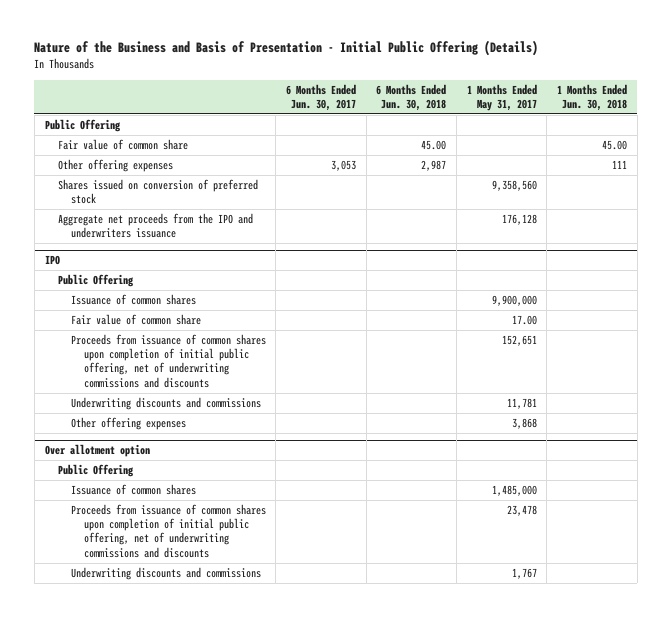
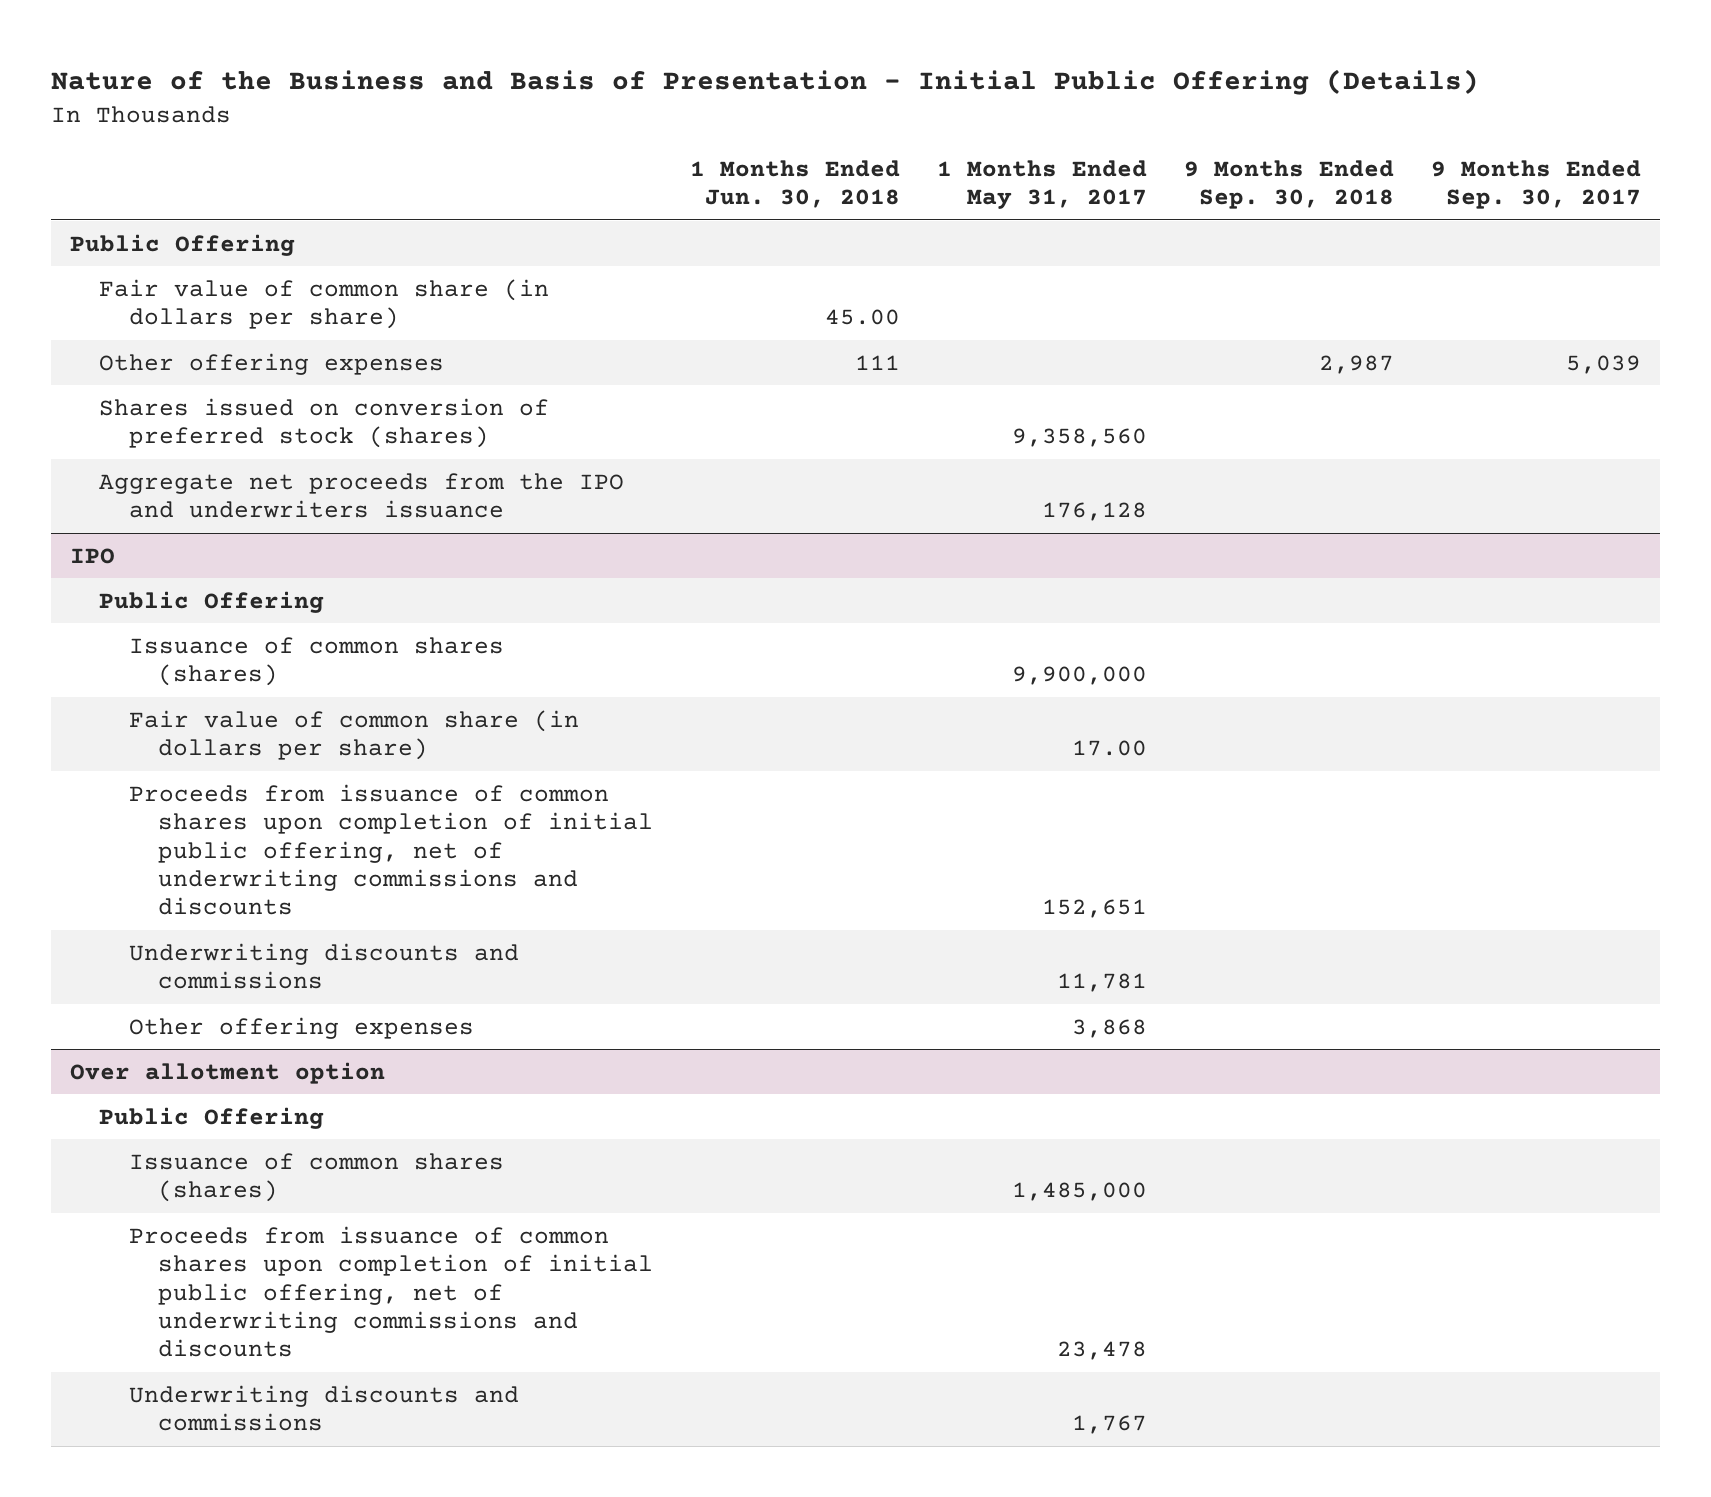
[286,83,357,111] 6 Months Ended Jun. 30, 2017 -> none
[376,83,447,111] 6 Months Ended Jun. 30, 2018 -> none
none -> [1184,159,1395,210] 9 Months Ended Sep. 30, 2018
none -> [1431,159,1642,210] 9 Months Ended Sep. 30, 2017
[57,139,188,151] Fair value of common share -> [99,278,550,330] Fair value of common share (in dollars per share)
[57,179,258,205] Shares issued on conversion of preferred stock -> [99,397,550,449] Shares issued on conversion of preferred stock (shares)
[70,294,196,306] Issuance of common shares -> [128,636,504,687] Issuance of common shares (shares)
[70,314,201,326] Fair value of common share -> [128,709,579,761] Fair value of common share (in dollars per share)
[70,484,196,496] Issuance of common shares -> [128,1152,504,1203] Issuance of common shares (shares)

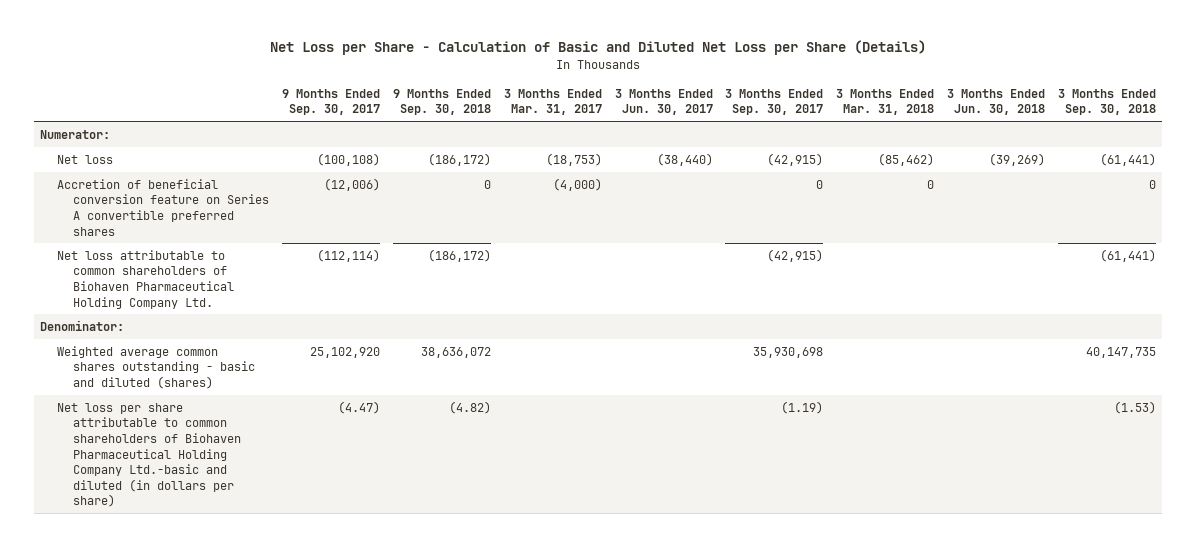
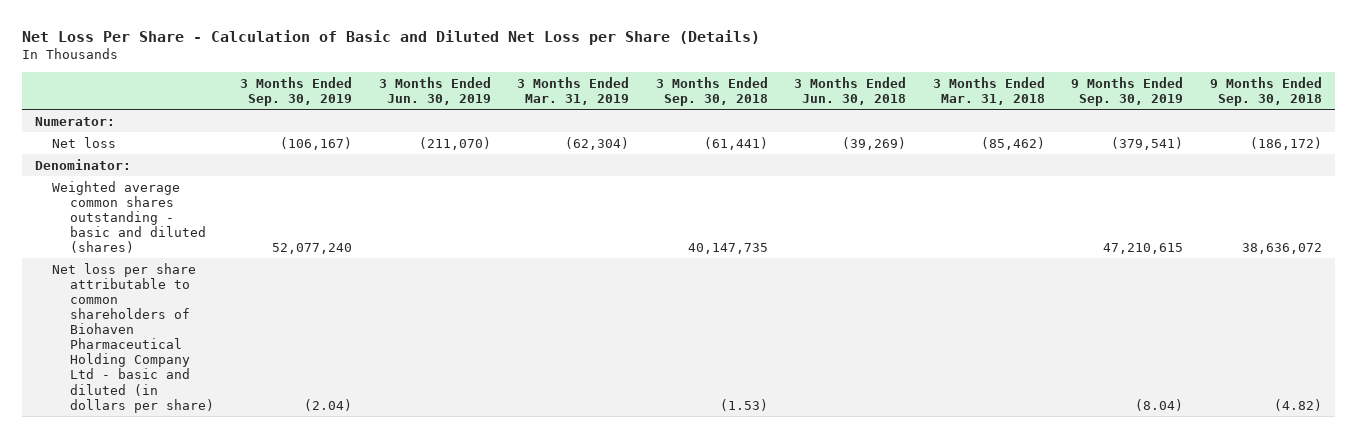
[269,40,926,56] Net Loss per Share - Calculation of Basic and Diluted Net Loss per Share (Details) -> [21,29,760,45] Net Loss Per Share - Calculation of Basic and Diluted Net Loss per Share (Details)
[281,88,380,116] 9 Months Ended Sep. 30, 2017 -> none
[503,88,602,116] 3 Months Ended Mar. 31, 2017 -> none
[614,88,713,116] 3 Months Ended Jun. 30, 2017 -> none
[725,88,824,116] 3 Months Ended Sep. 30, 2017 -> none
none -> [240,77,353,107] 3 Months Ended Sep. 30, 2019
none -> [378,77,491,106] 3 Months Ended Jun. 30, 2019
none -> [517,77,630,106] 3 Months Ended Mar. 31, 2019
none -> [1071,77,1184,107] 9 Months Ended Sep. 30, 2019
[56,178,270,236] Accretion of beneficial conversion feature on Series A convertible preferred shares -> none
[56,249,235,309] Net loss attributable to common shareholders of Biohaven Pharmaceutical Holding Company Ltd. -> none
[56,402,242,508] Net loss per share attributable to common shareholders of Biohaven Pharmaceutical Holding Company Ltd.-basic and diluted (in dollars per share) -> [52,262,214,413] Net loss per share attributable to common shareholders of Biohaven Pharmaceutical Holding Company Ltd - basic and diluted (in dollars per share)

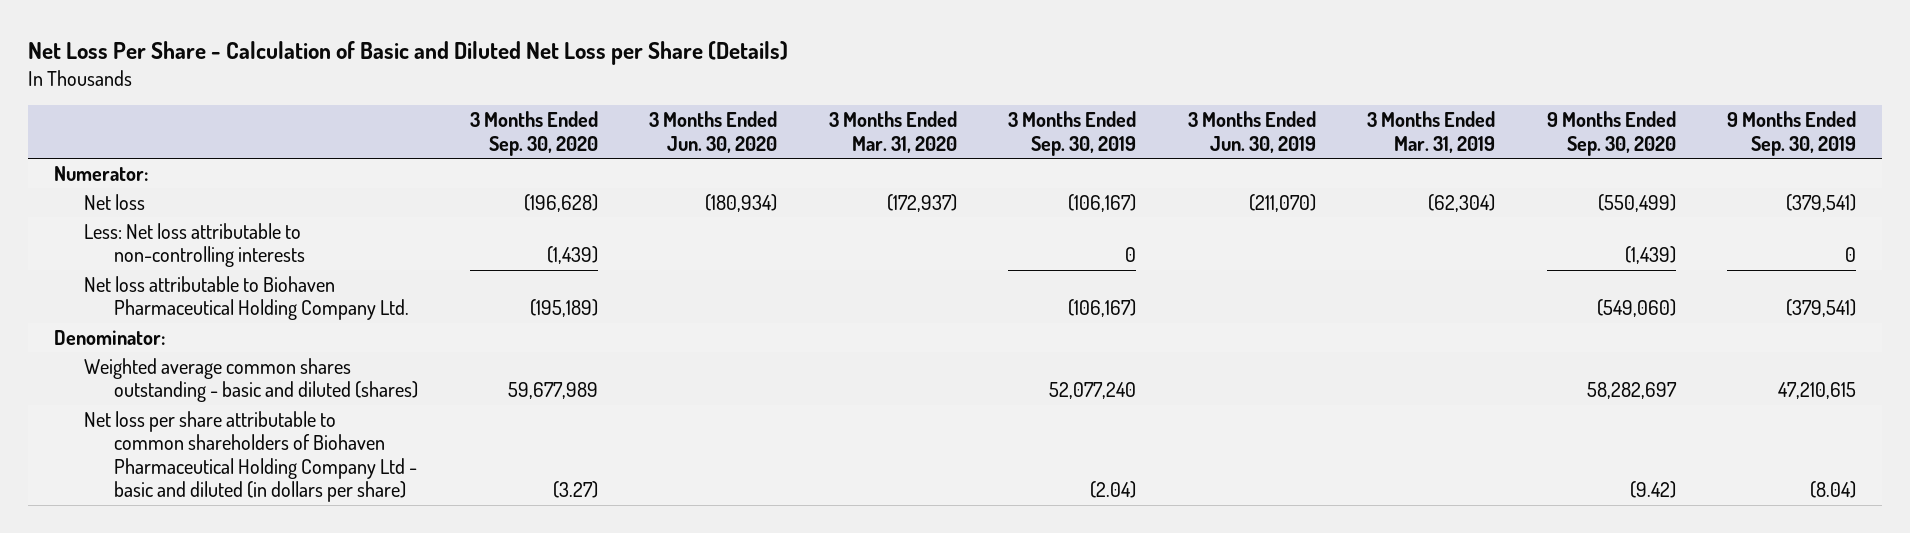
[655,77,768,107] 3 Months Ended Sep. 30, 2018 -> none
[794,77,907,106] 3 Months Ended Jun. 30, 2018 -> none
[932,77,1045,106] 3 Months Ended Mar. 31, 2018 -> none
[1209,77,1322,107] 9 Months Ended Sep. 30, 2018 -> none
none -> [469,111,598,156] 3 Months Ended Sep. 30, 2020
none -> [649,111,778,153] 3 Months Ended Jun. 30, 2020
none -> [828,111,957,153] 3 Months Ended Mar. 31, 2020
none -> [1546,111,1676,156] 9 Months Ended Sep. 30, 2020
none -> [83,222,306,268] Less: Net loss attributable to non-controlling interests
none -> [83,275,410,321] Net loss attributable to Biohaven Pharmaceutical Holding Company Ltd.

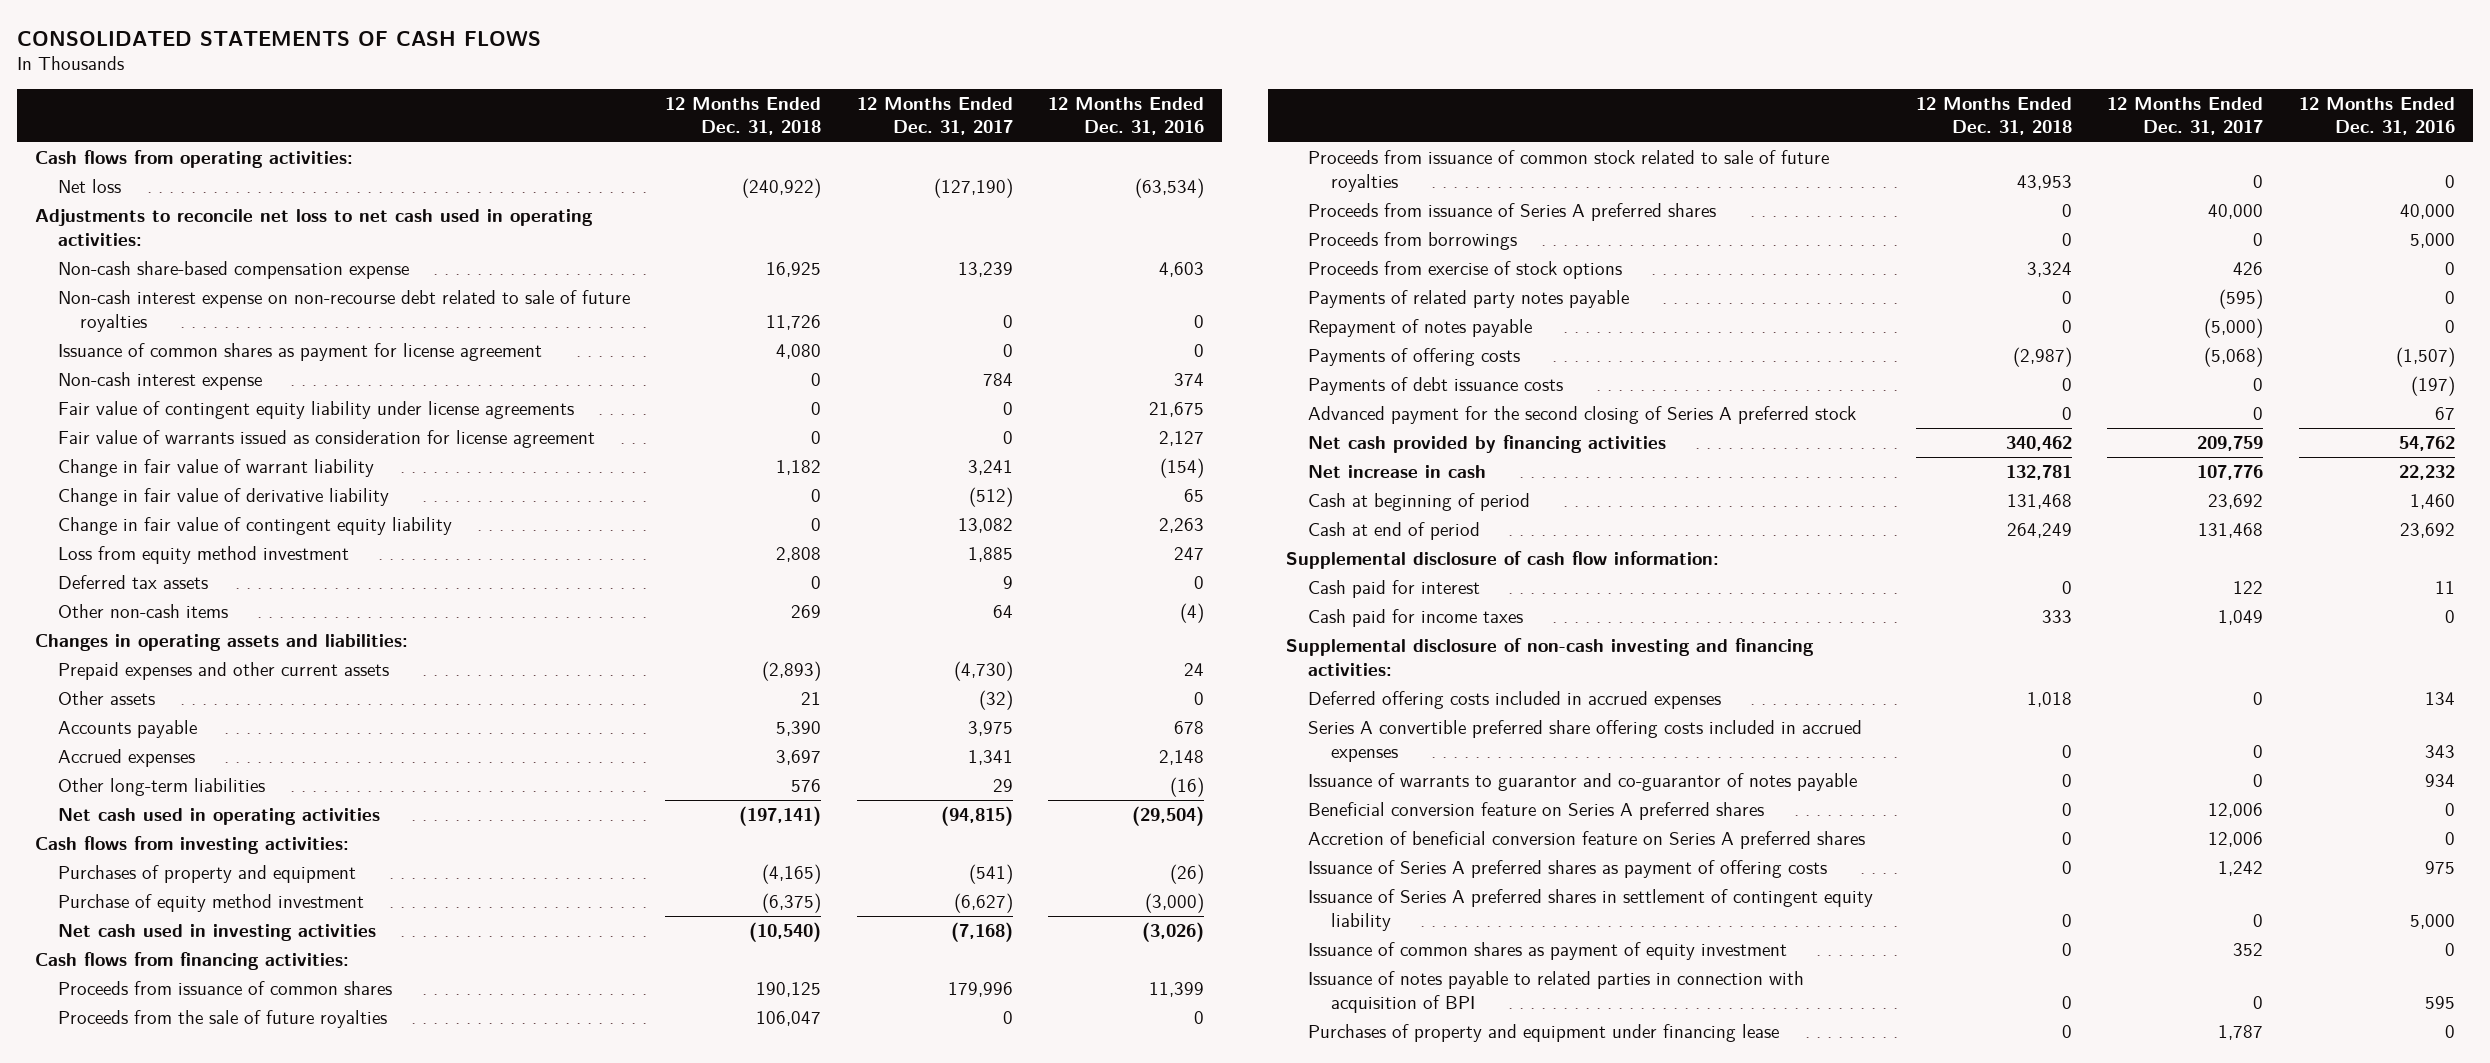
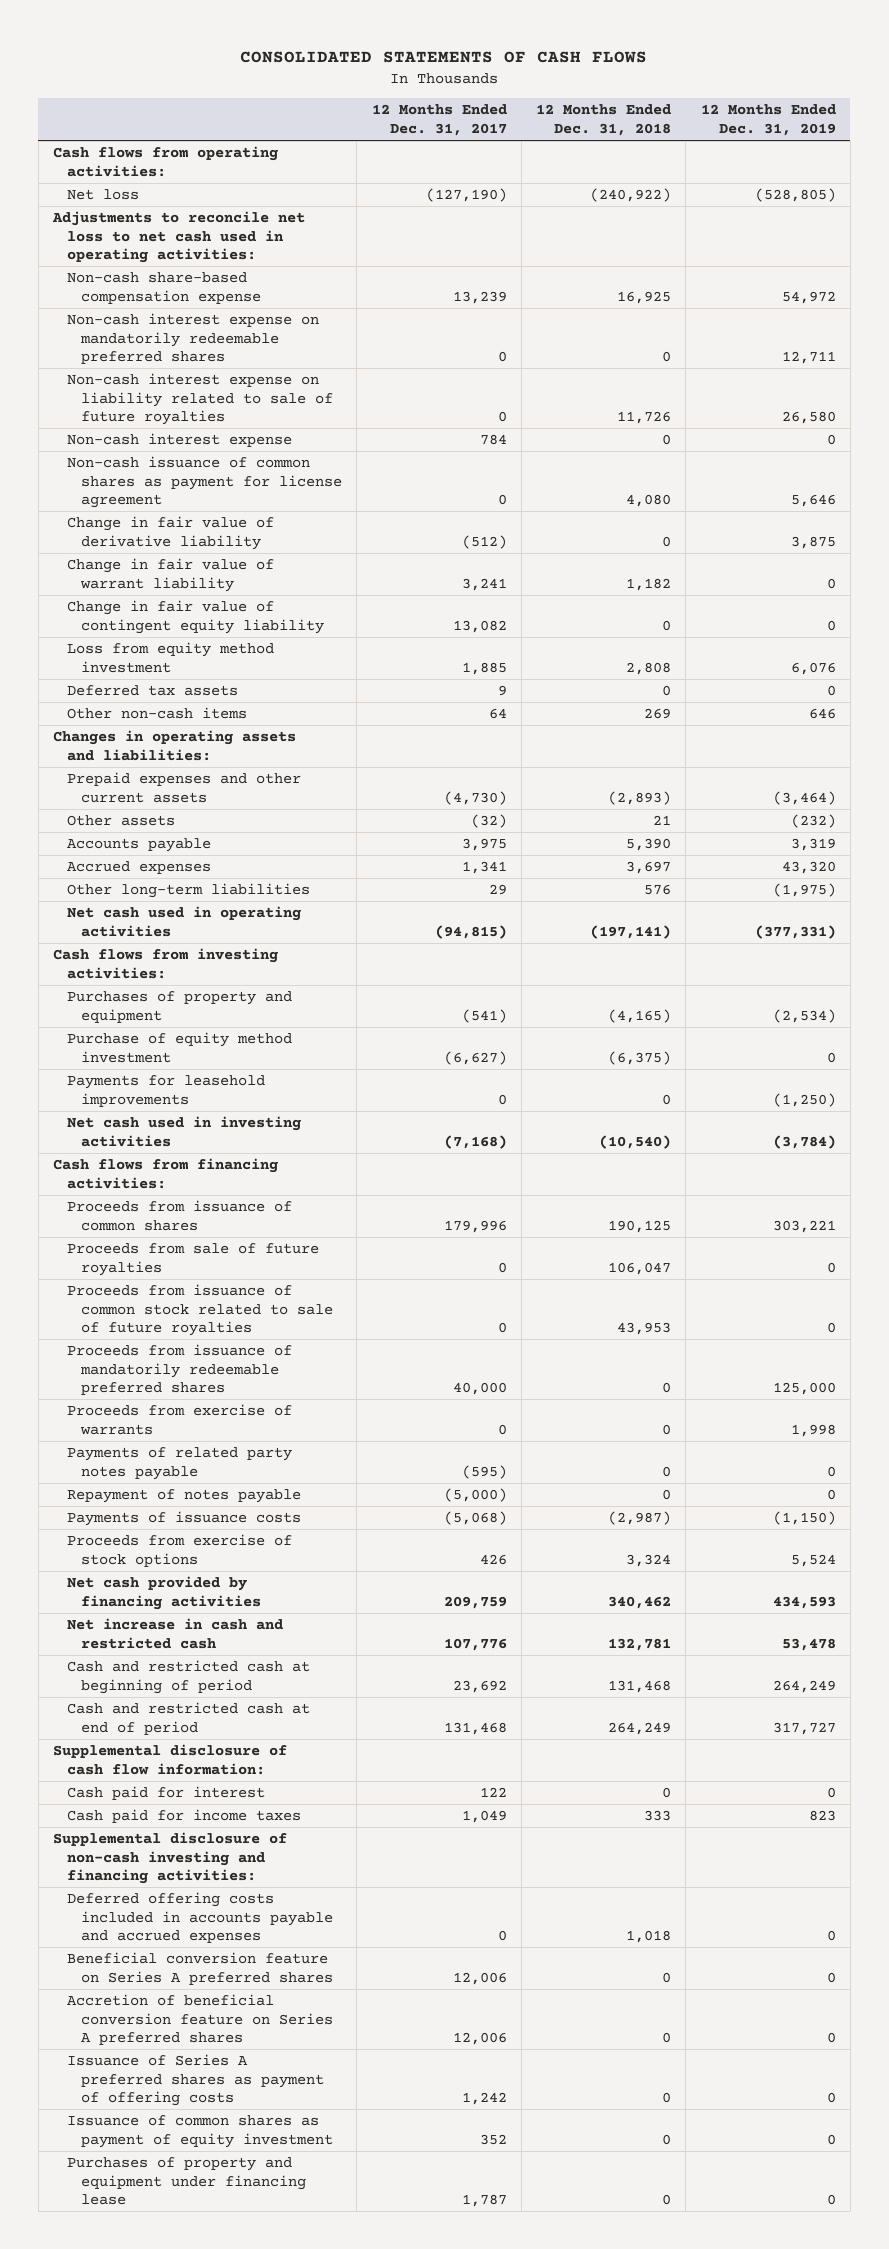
[1048,96,1205,136] 12 Months Ended Dec. 31, 2016 -> none
none -> [700,104,836,137] 12 Months Ended Dec. 31, 2019
[57,342,542,361] Issuance of common shares as payment for license agreement -> none
none -> [67,312,320,365] Non-cash interest expense on mandatorily redeemable preferred shares
[57,289,630,332] Non-cash interest expense on non-recourse debt related to sale of future royalties -> [67,372,334,426] Non-cash interest expense on liability related to sale of future royalties
[57,400,574,419] Fair value of contingent equity liability under license agreements -> none
[57,429,595,448] Fair value of warrants issued as consideration for license agreement -> none
none -> [67,455,343,509] Non-cash issuance of common shares as payment for license agreement
[57,458,374,477] Change in fair value of warrant liability -> [67,557,275,592] Change in fair value of warrant liability
none -> [67,1074,266,1107] Payments for leasehold improvements
[57,1009,387,1028] Proceeds from the sale of future royalties -> [67,1242,320,1276] Proceeds from sale of future royalties
[1308,231,1518,250] Proceeds from borrowings -> none
[1308,202,1717,221] Proceeds from issuance of Series A preferred shares -> [67,1343,293,1396] Proceeds from issuance of mandatorily redeemable preferred shares
none -> [67,1403,293,1435] Proceeds from exercise of warrants
[1308,376,1564,395] Payments of debt issuance costs -> none
[1308,405,1857,424] Advanced payment for the second closing of Series A preferred stock -> none
[1308,347,1521,366] Payments of offering costs -> [67,1510,302,1526] Payments of issuance costs
[1308,260,1623,279] Proceeds from exercise of stock options -> [67,1533,293,1567] Proceeds from exercise of stock options
[1308,464,1487,478] Net increase in cash -> [67,1617,284,1649] Net increase in cash and restricted cash
[1308,492,1531,511] Cash at beginning of period -> [67,1659,311,1694] Cash and restricted cash at beginning of period
[1308,521,1481,540] Cash at end of period -> [67,1701,311,1735] Cash and restricted cash at end of period
[1308,719,1863,762] Series A convertible preferred share offering costs included in accrued expenses -> none
[1308,772,1858,791] Issuance of warrants to guarantor and co-guarantor of notes payable -> none
[1308,690,1722,709] Deferred offering costs included in accrued expenses -> [67,1891,334,1944] Deferred offering costs included in accounts payable and accrued expenses
[1308,888,1874,931] Issuance of Series A preferred shares in settlement of contingent equity liability -> none
[1308,970,1805,1013] Issuance of notes payable to related parties in connection with acquisition of BPI -> none

